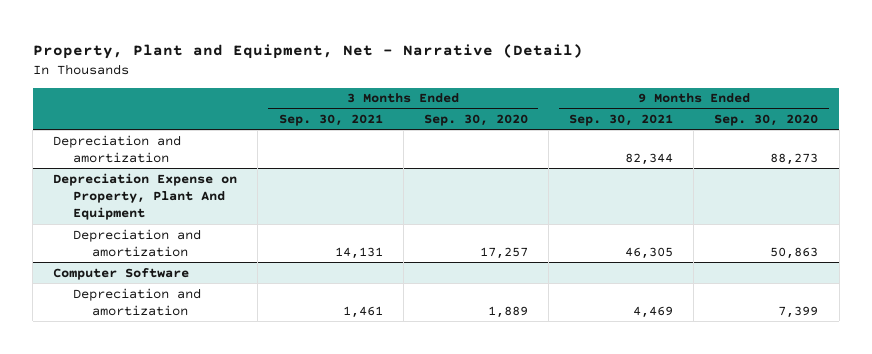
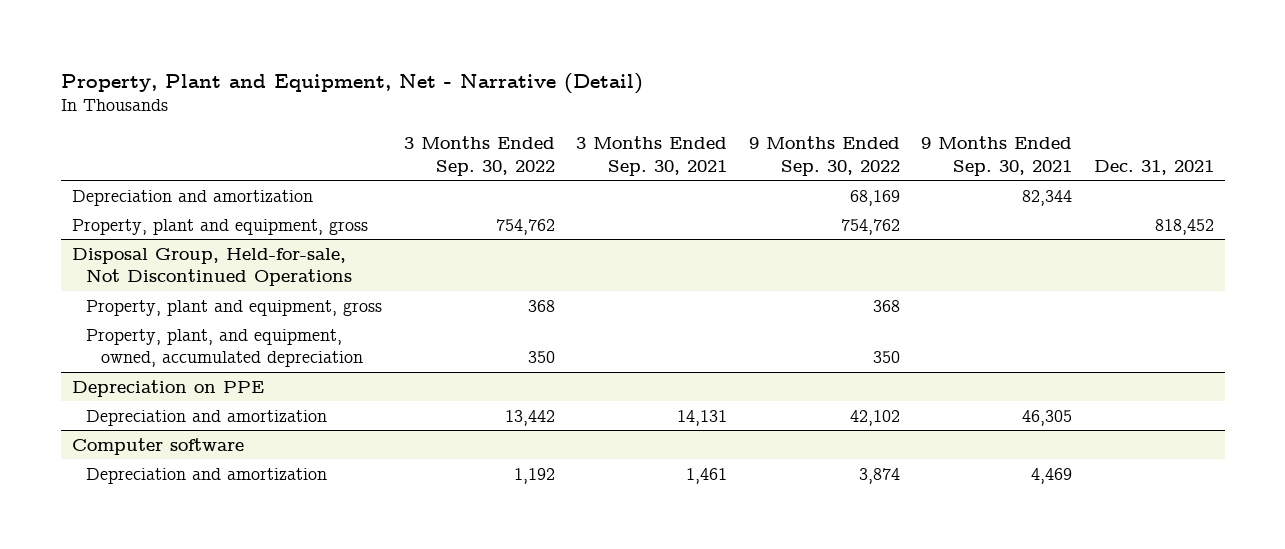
[423,114,528,127] Sep. 30, 2020 -> none
[714,114,819,127] Sep. 30, 2020 -> none
none -> [403,136,555,176] 3 Months Ended Sep. 30, 2022
none -> [748,136,900,176] 9 Months Ended Sep. 30, 2022
none -> [1093,159,1214,175] Dec. 31, 2021
none -> [71,218,368,235] Property, plant and equipment, gross
none -> [71,247,353,287] Disposal Group, Held-for-sale, Not Discontinued Operations
none -> [86,299,383,316] Property, plant and equipment, gross
none -> [86,328,363,368] Property, plant, and equipment, owned, accumulated depreciation
[53,172,238,221] Depreciation Expense on Property, Plant And Equipment -> [71,379,264,397] Depreciation on PPE
[53,267,190,280] Computer Software -> [71,437,244,455] Computer software

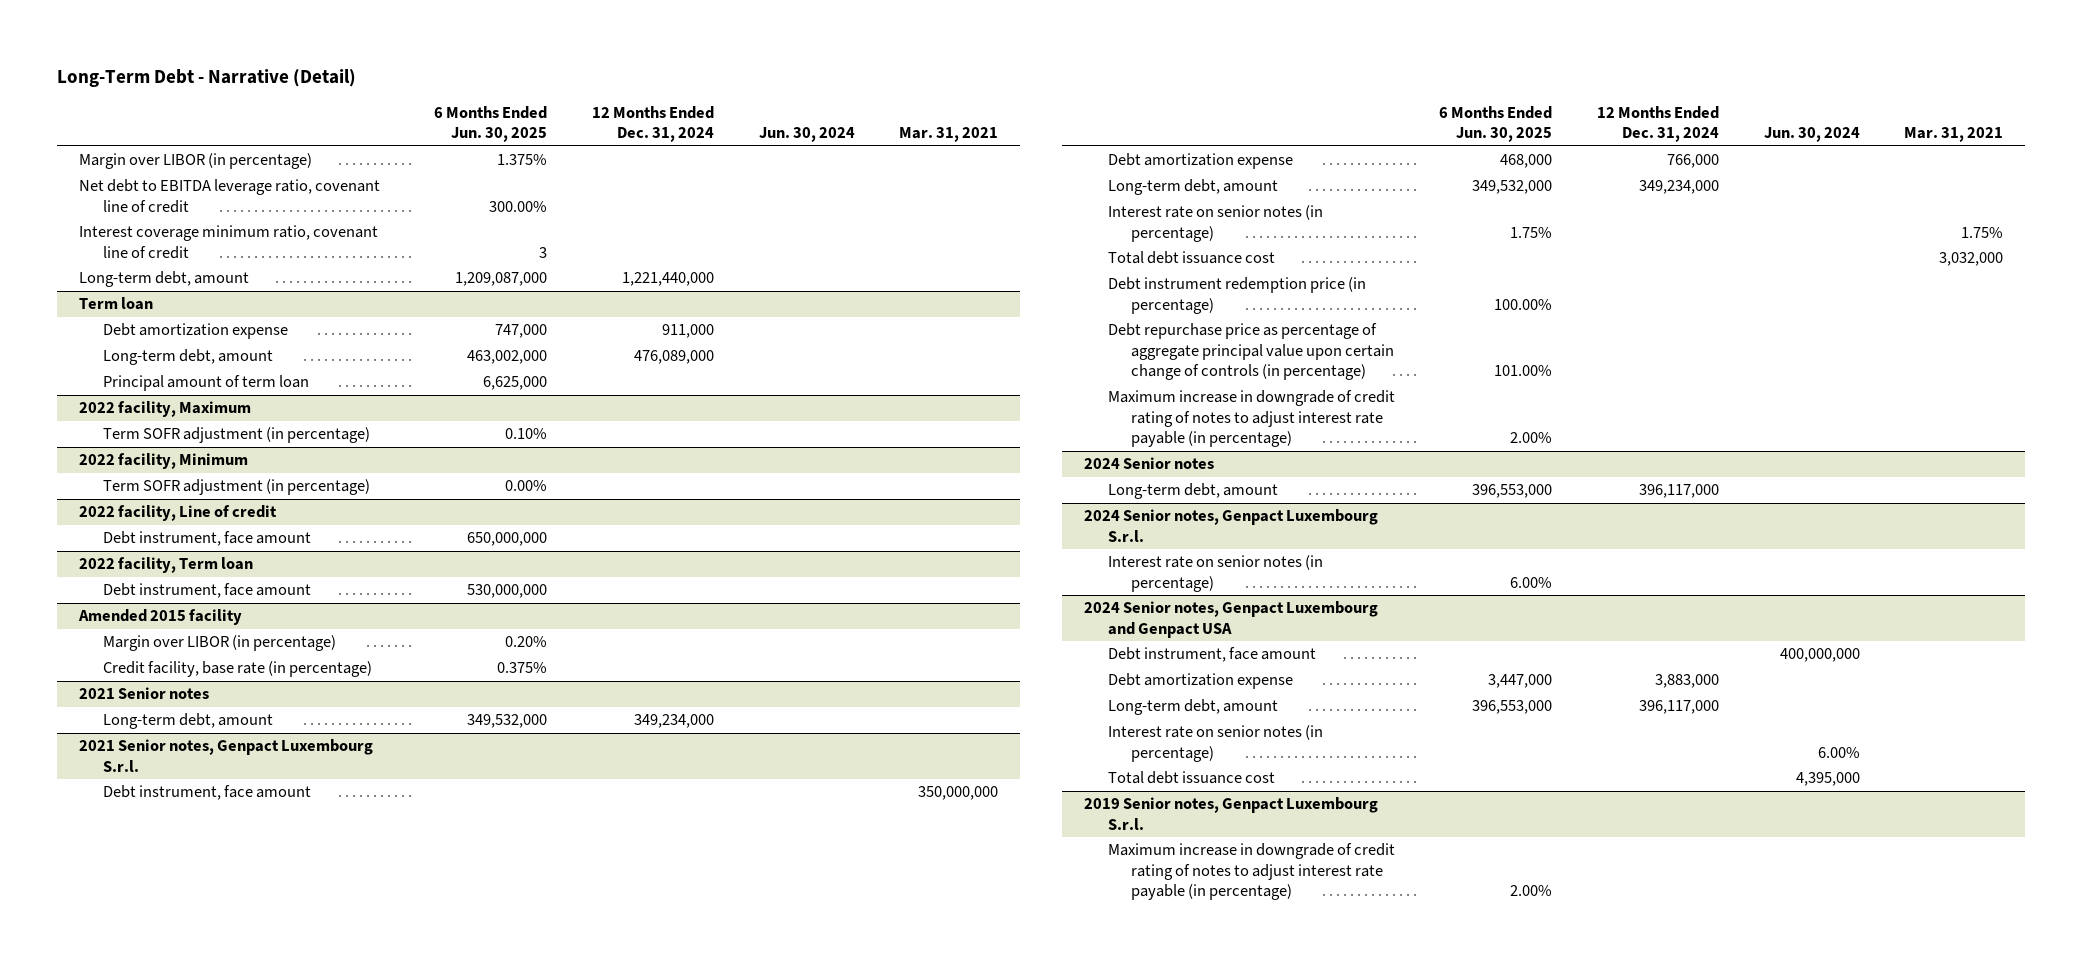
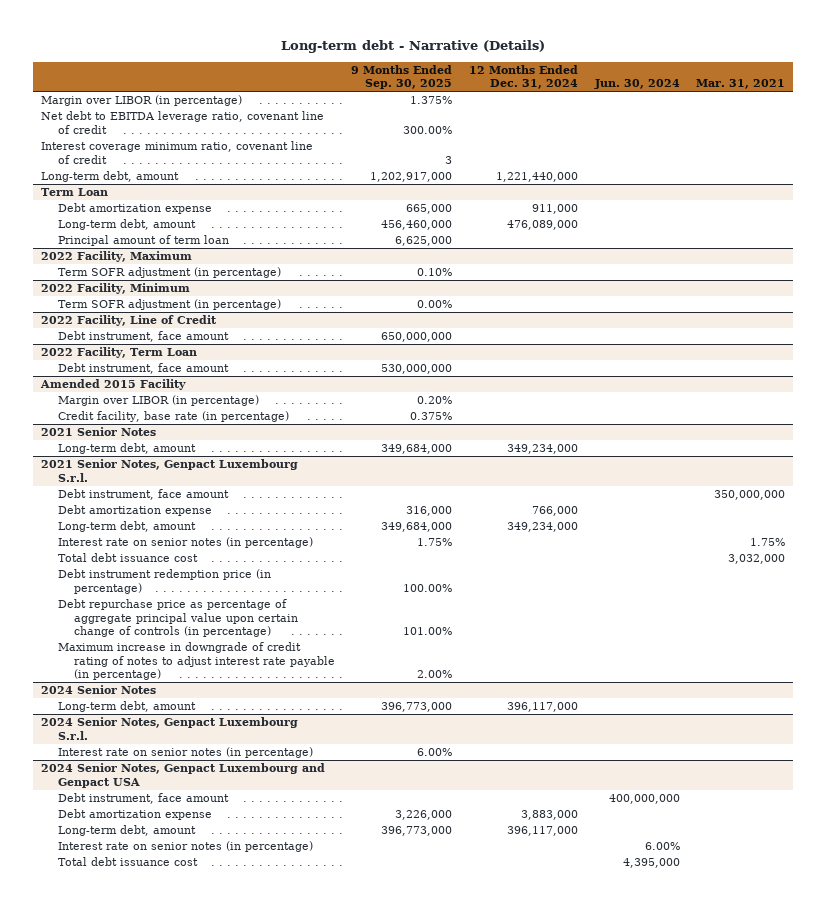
[57,68,357,87] Long-Term Debt - Narrative (Detail) -> [281,40,546,54] Long-term debt - Narrative (Details)
[434,105,548,143] 6 Months Ended Jun. 30, 2025 -> none
none -> [351,64,453,90] 9 Months Ended Sep. 30, 2025
[79,297,154,311] Term loan -> [41,188,109,197] Term Loan
[79,401,252,418] 2022 facility, Maximum -> [41,251,193,263] 2022 Facility, Maximum
[79,453,249,470] 2022 facility, Minimum -> [41,283,191,295] 2022 Facility, Minimum
[79,505,278,522] 2022 facility, Line of credit -> [41,315,218,327] 2022 Facility, Line of Credit
[79,557,254,574] 2022 facility, Term loan -> [41,347,198,359] 2022 Facility, Term Loan
[78,609,243,626] Amended 2015 facility -> [40,379,187,391] Amended 2015 Facility
[79,687,210,700] 2021 Senior notes -> [41,427,157,437] 2021 Senior Notes
[79,739,374,772] 2021 Senior notes, Genpact Luxembourg S.r.l. -> [41,459,299,482] 2021 Senior Notes, Genpact Luxembourg S.r.l.
[1084,457,1215,470] 2024 Senior notes -> [41,685,157,695] 2024 Senior Notes
[1084,509,1379,542] 2024 Senior notes, Genpact Luxembourg S.r.l. -> [41,717,299,740] 2024 Senior Notes, Genpact Luxembourg S.r.l.
[1084,601,1379,638] 2024 Senior notes, Genpact Luxembourg and Genpact USA -> [41,763,326,788] 2024 Senior Notes, Genpact Luxembourg and Genpact USA
[1084,797,1379,830] 2019 Senior notes, Genpact Luxembourg S.r.l. -> none
[1107,843,1395,901] Maximum increase in downgrade of credit rating of notes to adjust interest rate payable (in percentage) -> none

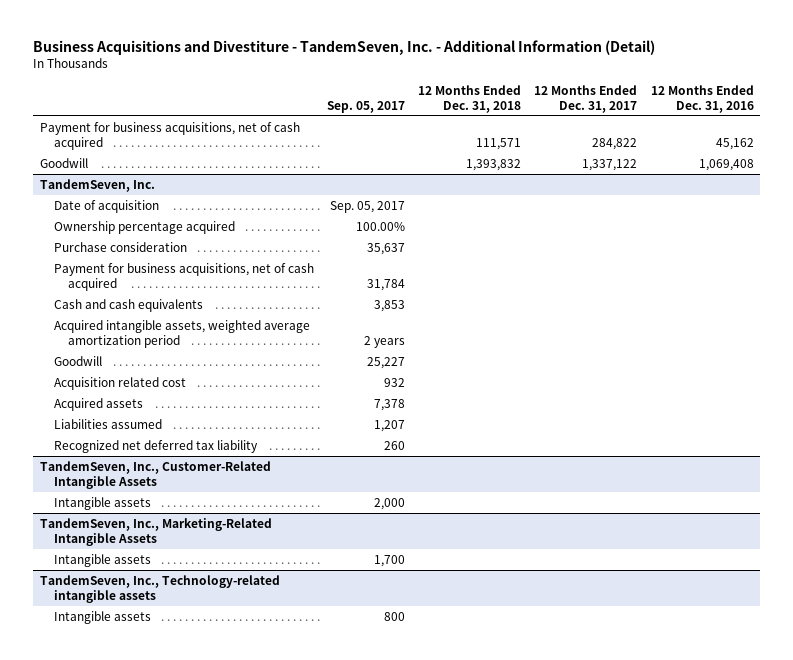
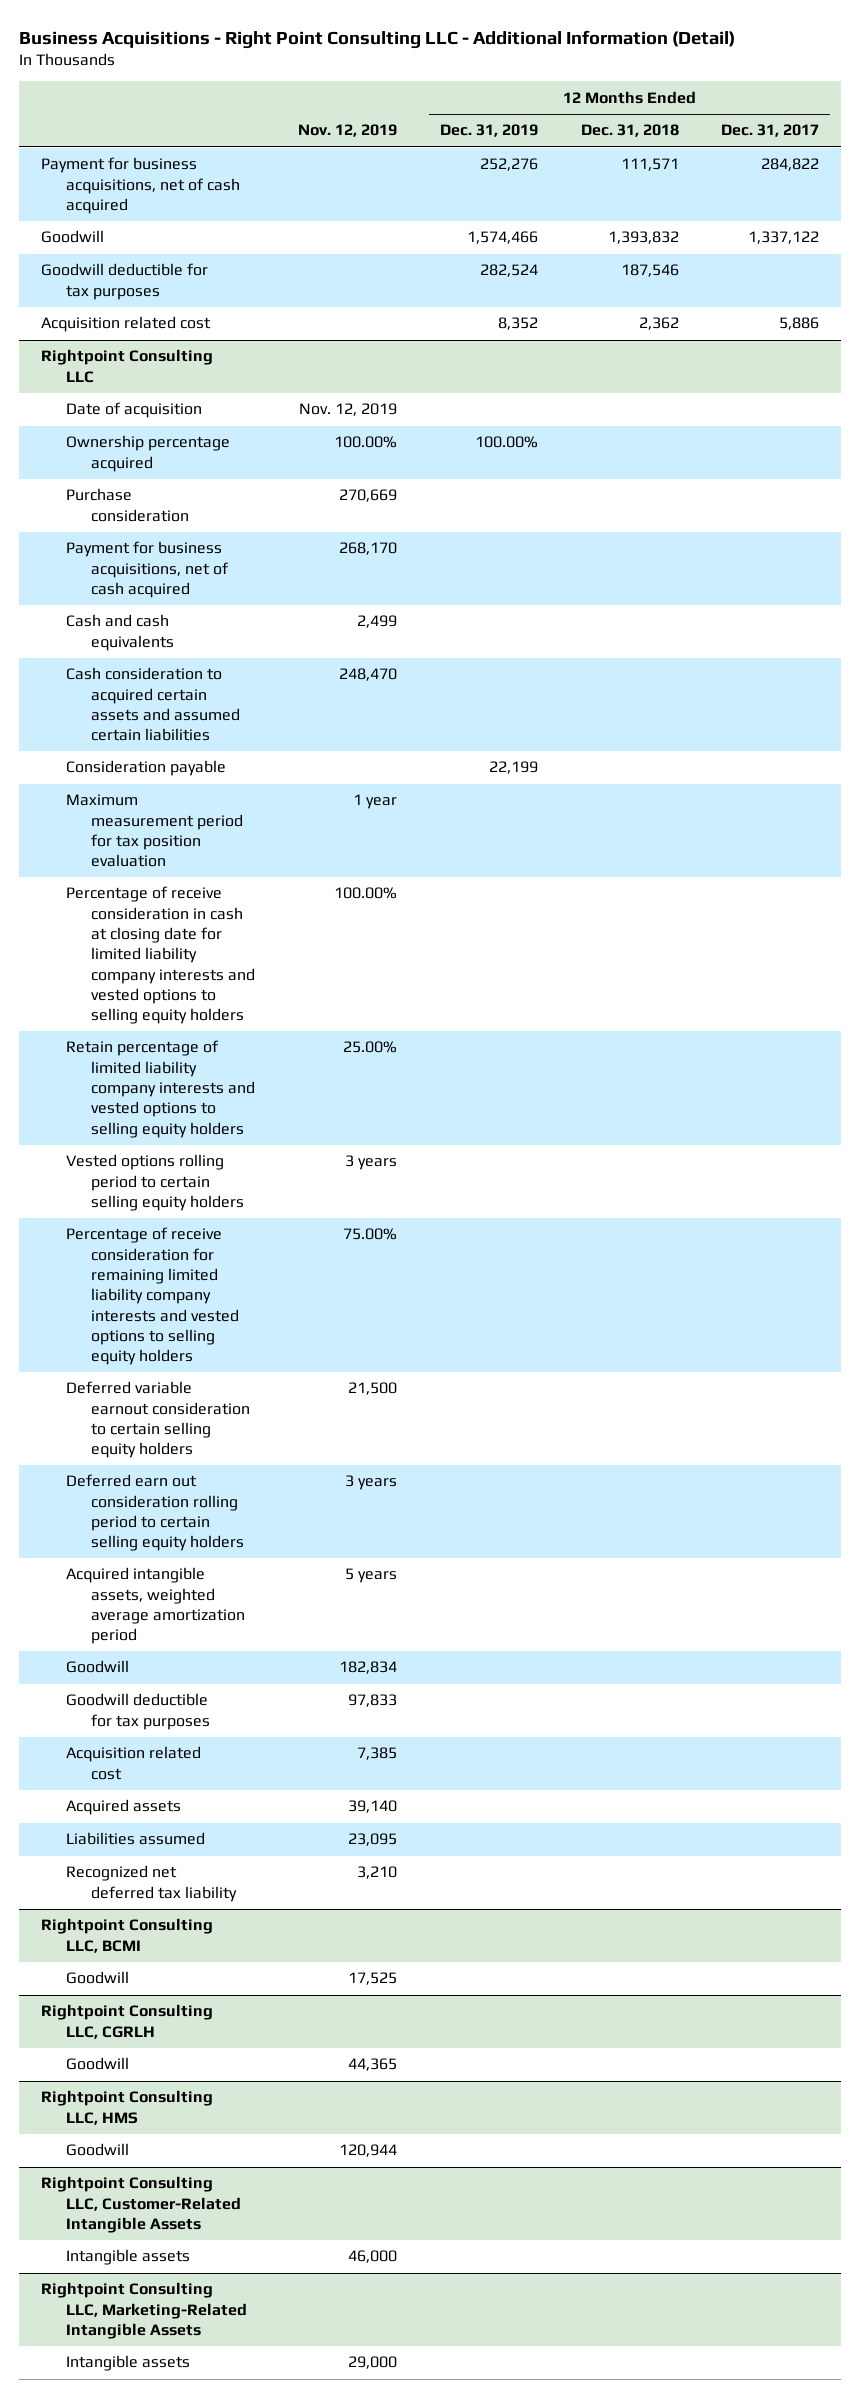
[33,39,656,55] Business Acquisitions and Divestiture - TandemSeven, Inc. - Additional Information (Detail) -> [19,30,736,50] Business Acquisitions - Right Point Consulting LLC - Additional Information (Detail)
[327,100,406,113] Sep. 05, 2017 -> none
[650,84,754,113] 12 Months Ended Dec. 31, 2016 -> none
none -> [298,124,398,138] Nov. 12, 2019
none -> [439,124,538,138] Dec. 31, 2019
[39,178,155,192] TandemSeven, Inc. -> none
[53,199,159,213] Date of acquisition -> none
[53,220,235,234] Ownership percentage acquired -> none
[53,241,187,252] Purchase consideration -> none
[53,262,314,291] Payment for business acquisitions, net of cash acquired -> none
[53,298,203,312] Cash and cash equivalents -> none
[53,319,310,348] Acquired intangible assets, weighted average amortization period -> none
[53,355,102,366] Goodwill -> none
[53,376,186,390] Acquisition related cost -> none
[53,397,143,411] Acquired assets -> none
[53,418,162,429] Liabilities assumed -> none
[53,439,258,453] Recognized net deferred tax liability -> none
[39,460,271,489] TandemSeven, Inc., Customer-Related Intangible Assets -> none
[53,496,151,510] Intangible assets -> none
[39,517,272,546] TandemSeven, Inc., Marketing-Related Intangible Assets -> none
[53,553,151,567] Intangible assets -> none
[39,574,280,603] TandemSeven, Inc., Technology-related intangible assets -> none
[53,610,151,624] Intangible assets -> none
none -> [40,263,208,300] Goodwill deductible for tax purposes
none -> [40,316,211,333] Acquisition related cost
none -> [40,349,213,383] Rightpoint Consulting LLC
none -> [66,402,203,419] Date of acquisition
none -> [66,435,231,472] Ownership percentage acquired
none -> [66,488,190,522] Purchase consideration
none -> [66,541,230,599] Payment for business acquisitions, net of cash acquired
none -> [66,614,175,651] Cash and cash equivalents
none -> [66,667,241,742] Cash consideration to acquired certain assets and assumed certain liabilities
none -> [66,760,227,777] Consideration payable
none -> [66,794,244,868] Maximum measurement period for tax position evaluation
none -> [66,886,256,1025] Percentage of receive consideration in cash at closing date for limited liability company interests and vested options to selling equity holders
none -> [66,1040,256,1138] Retain percentage of limited liability company interests and vested options to selling equity holders
none -> [66,1154,245,1212] Vested options rolling period to certain selling equity holders
none -> [66,1227,240,1366] Percentage of receive consideration for remaining limited liability company interests and vested options to selling equity holders
none -> [66,1381,251,1459] Deferred variable earnout consideration to certain selling equity holders
none -> [66,1474,245,1552] Deferred earn out consideration rolling period to certain selling equity holders
none -> [66,1567,246,1645] Acquired intangible assets, weighted average amortization period
none -> [66,1660,130,1674] Goodwill
none -> [66,1693,211,1730] Goodwill deductible for tax purposes
none -> [66,1746,202,1780] Acquisition related cost
none -> [66,1799,182,1816] Acquired assets
none -> [66,1832,206,1846] Liabilities assumed
none -> [66,1865,238,1902] Recognized net deferred tax liability
none -> [40,1918,213,1953] Rightpoint Consulting LLC, BCMI
none -> [66,1971,130,1985] Goodwill
none -> [40,2004,213,2039] Rightpoint Consulting LLC, CGRLH
none -> [66,2057,130,2071] Goodwill
none -> [40,2090,213,2125] Rightpoint Consulting LLC, HMS
none -> [66,2143,130,2157] Goodwill
none -> [40,2176,242,2234] Rightpoint Consulting LLC, Customer-Related Intangible Assets
none -> [66,2249,191,2266] Intangible assets
none -> [40,2282,248,2340] Rightpoint Consulting LLC, Marketing-Related Intangible Assets
none -> [66,2355,191,2372] Intangible assets

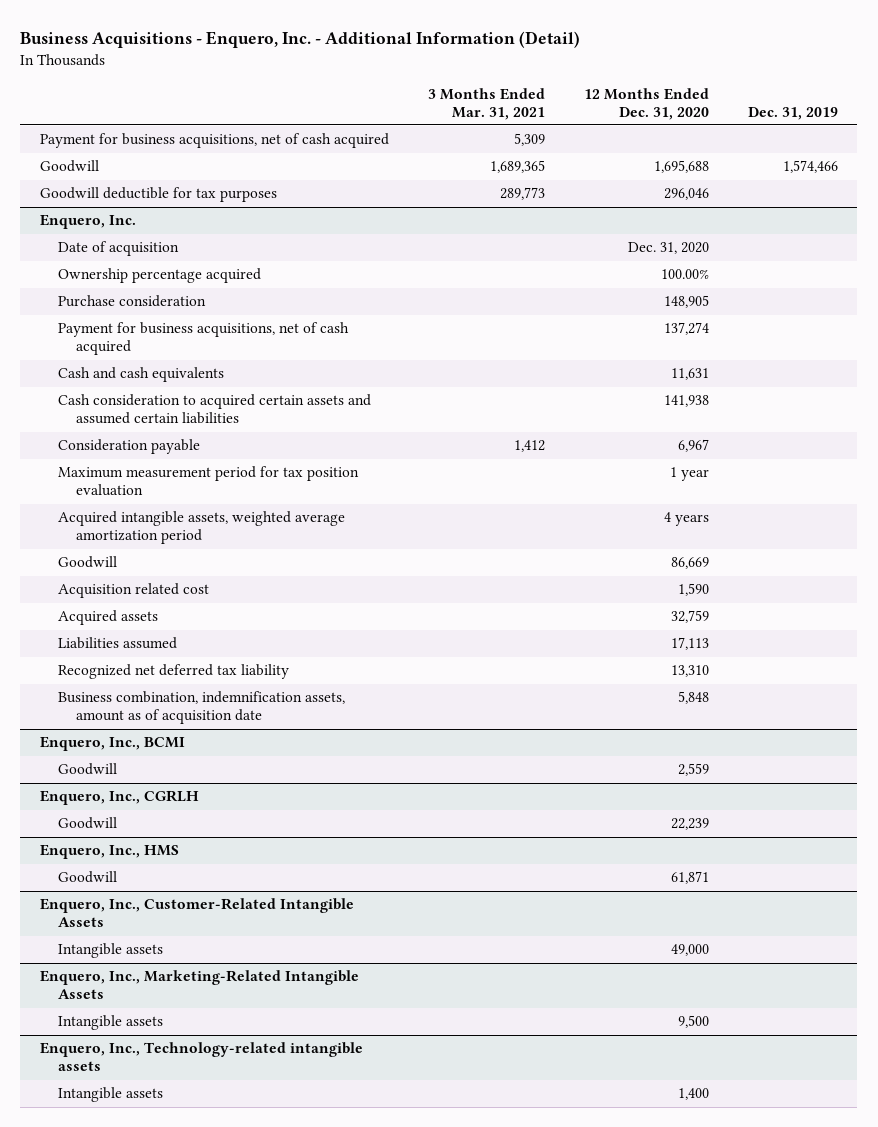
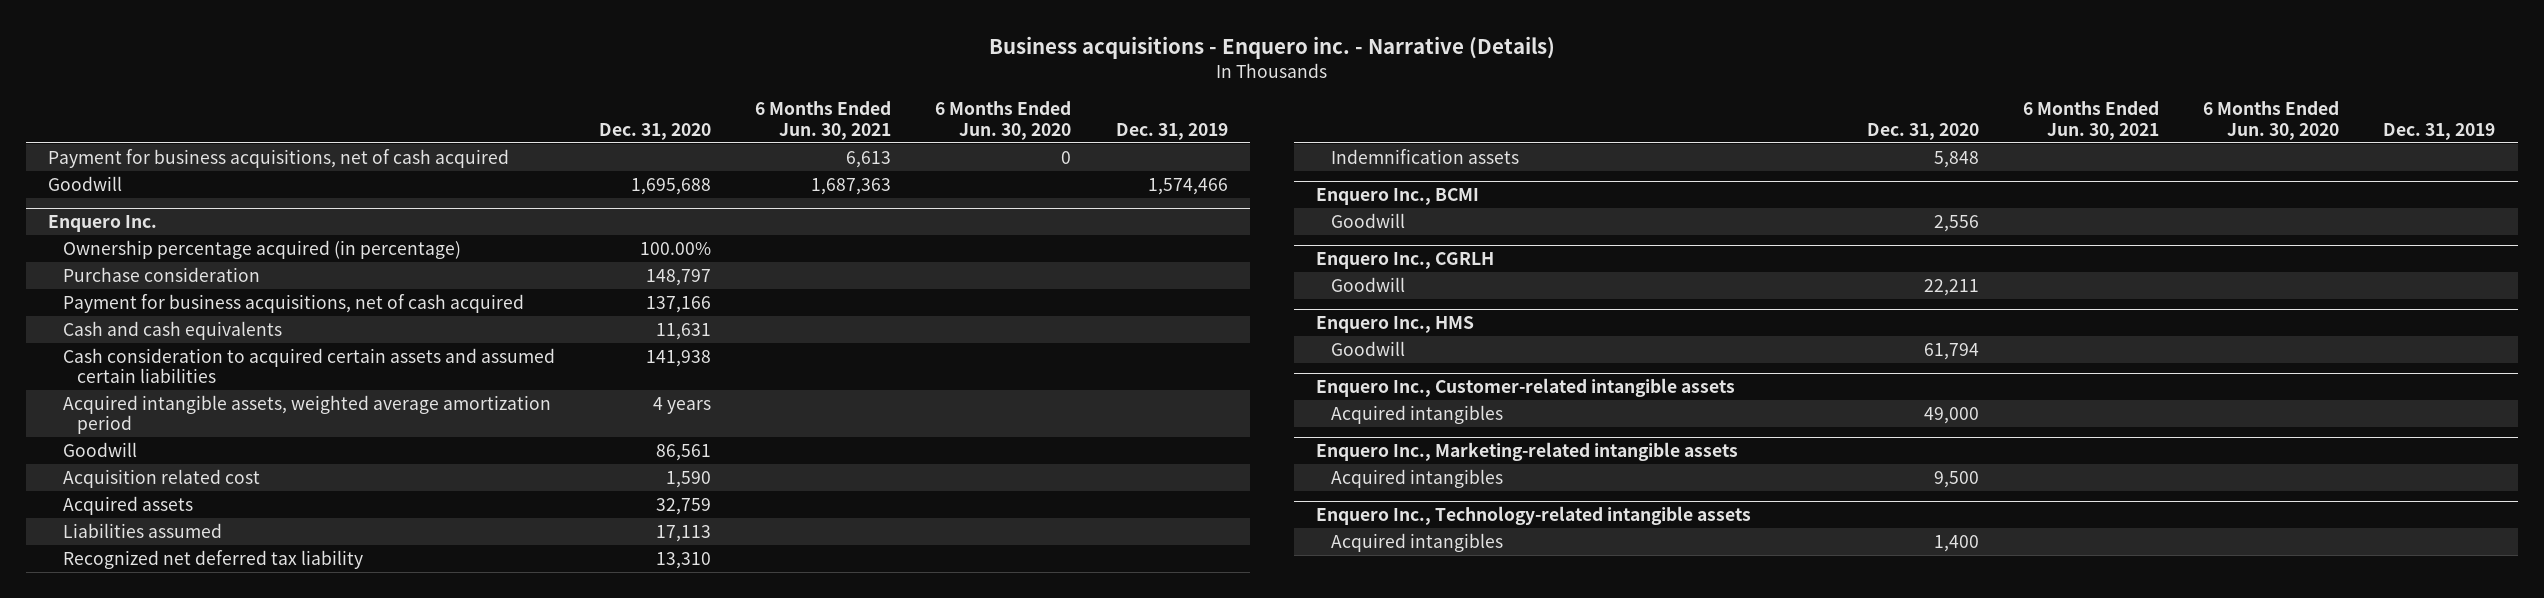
[20,31,581,49] Business Acquisitions - Enquero, Inc. - Additional Information (Detail) -> [988,35,1555,59] Business acquisitions - Enquero inc. - Narrative (Details)
[427,87,545,120] 3 Months Ended Mar. 31, 2021 -> none
[583,87,709,120] 12 Months Ended Dec. 31, 2020 -> none
none -> [599,122,712,140] Dec. 31, 2020
none -> [755,101,892,140] 6 Months Ended Jun. 30, 2021
none -> [935,101,1072,140] 6 Months Ended Jun. 30, 2020
[39,187,277,203] Goodwill deductible for tax purposes -> none
[58,241,180,257] Date of acquisition -> none
[39,214,136,230] Enquero, Inc. -> [48,215,158,233] Enquero Inc.
[58,268,262,284] Ownership percentage acquired -> [62,239,461,259] Ownership percentage acquired (in percentage)
[58,439,201,455] Consideration payable -> none
[58,466,360,497] Maximum measurement period for tax position evaluation -> none
[58,691,346,725] Business combination, indemnification assets, amount as of acquisition date -> [1330,148,1519,164] Indemnification assets
[39,736,185,752] Enquero, Inc., BCMI -> [1316,188,1480,206] Enquero Inc., BCMI
[39,790,199,806] Enquero, Inc., CGRLH -> [1316,252,1495,270] Enquero Inc., CGRLH
[39,844,179,860] Enquero, Inc., HMS -> [1316,316,1475,334] Enquero Inc., HMS
[39,898,354,928] Enquero, Inc., Customer-Related Intangible Assets -> [1316,378,1736,398] Enquero Inc., Customer-related intangible assets
[58,943,164,959] Intangible assets -> [1330,404,1503,424] Acquired intangibles
[39,970,359,1000] Enquero, Inc., Marketing-Related Intangible Assets -> [1316,442,1739,462] Enquero Inc., Marketing-related intangible assets
[58,1015,164,1031] Intangible assets -> [1330,468,1503,488] Acquired intangibles
[39,1042,363,1072] Enquero, Inc., Technology-related intangible assets -> [1316,506,1752,526] Enquero Inc., Technology-related intangible assets
[58,1087,164,1103] Intangible assets -> [1330,532,1503,552] Acquired intangibles

